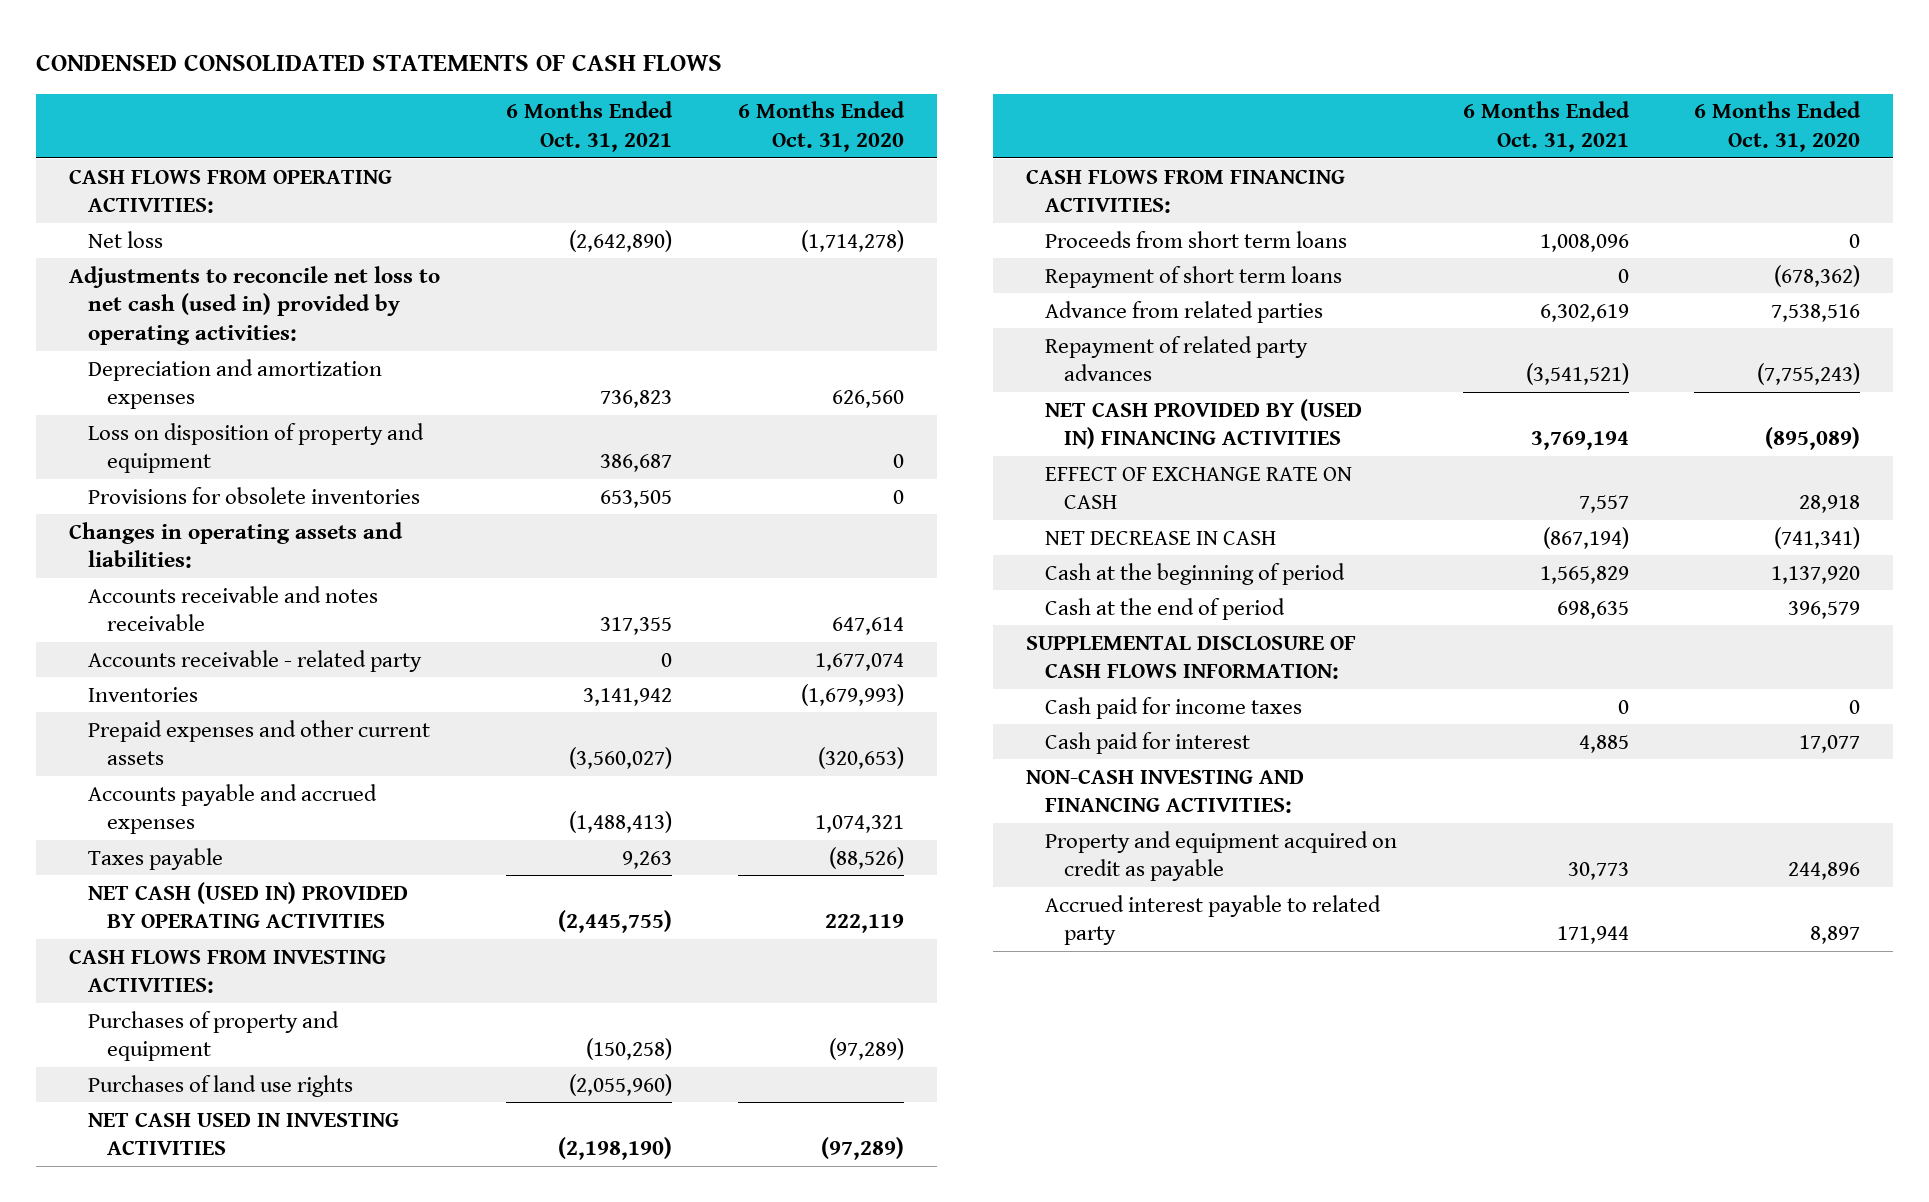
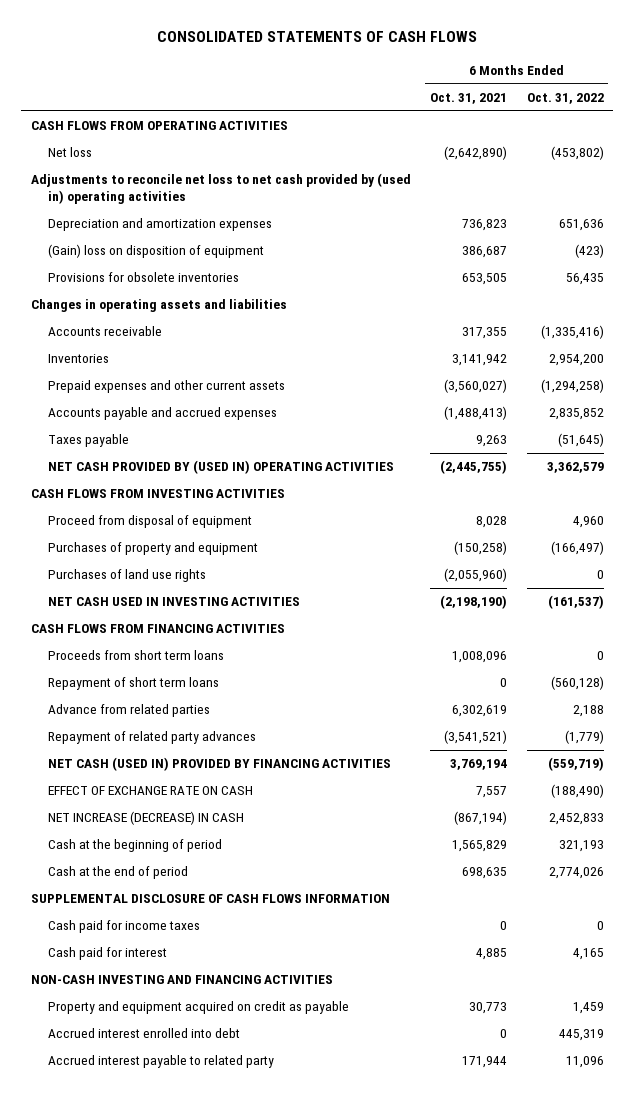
[36,54,723,72] CONDENSED CONSOLIDATED STATEMENTS OF CASH FLOWS -> [157,31,478,43] CONSOLIDATED STATEMENTS OF CASH FLOWS
[737,101,905,153] 6 Months Ended Oct. 31, 2020 -> none
none -> [526,92,604,104] Oct. 31, 2022
[69,168,393,214] CASH FLOWS FROM OPERATING ACTIVITIES: -> [30,121,288,131] CASH FLOWS FROM OPERATING ACTIVITIES
[69,265,441,346] Adjustments to reconcile net loss to net cash (used in) provided by operating activities: -> [30,173,411,205] Adjustments to reconcile net loss to net cash provided by (used in) operating activities
[88,422,425,474] Loss on disposition of property and equipment -> [47,244,264,259] (Gain) loss on disposition of equipment
[88,649,423,672] Accounts receivable - related party -> none
[69,521,404,569] Changes in operating assets and liabilities: -> [30,299,287,313] Changes in operating assets and liabilities
[88,585,379,632] Accounts receivable and notes receivable -> [47,326,162,337] Accounts receivable
[88,881,409,929] NET CASH (USED IN) PROVIDED BY OPERATING ACTIVITIES -> [47,460,394,475] NET CASH PROVIDED BY (USED IN) OPERATING ACTIVITIES
[69,948,387,994] CASH FLOWS FROM INVESTING ACTIVITIES: -> [30,489,285,499] CASH FLOWS FROM INVESTING ACTIVITIES
none -> [47,515,252,529] Proceed from disposal of equipment
[1025,168,1345,214] CASH FLOWS FROM FINANCING ACTIVITIES: -> [30,624,285,634] CASH FLOWS FROM FINANCING ACTIVITIES
[1044,398,1362,450] NET CASH PROVIDED BY (USED IN) FINANCING ACTIVITIES -> [47,757,391,772] NET CASH (USED IN) PROVIDED BY FINANCING ACTIVITIES
[1044,530,1276,545] NET DECREASE IN CASH -> [47,811,244,826] NET INCREASE (DECREASE) IN CASH
[1025,634,1356,680] SUPPLEMENTAL DISCLOSURE OF CASH FLOWS INFORMATION: -> [30,894,390,904] SUPPLEMENTAL DISCLOSURE OF CASH FLOWS INFORMATION
[1025,768,1304,814] NON-CASH INVESTING AND FINANCING ACTIVITIES: -> [30,975,333,985] NON-CASH INVESTING AND FINANCING ACTIVITIES
none -> [47,1028,240,1039] Accrued interest enrolled into debt

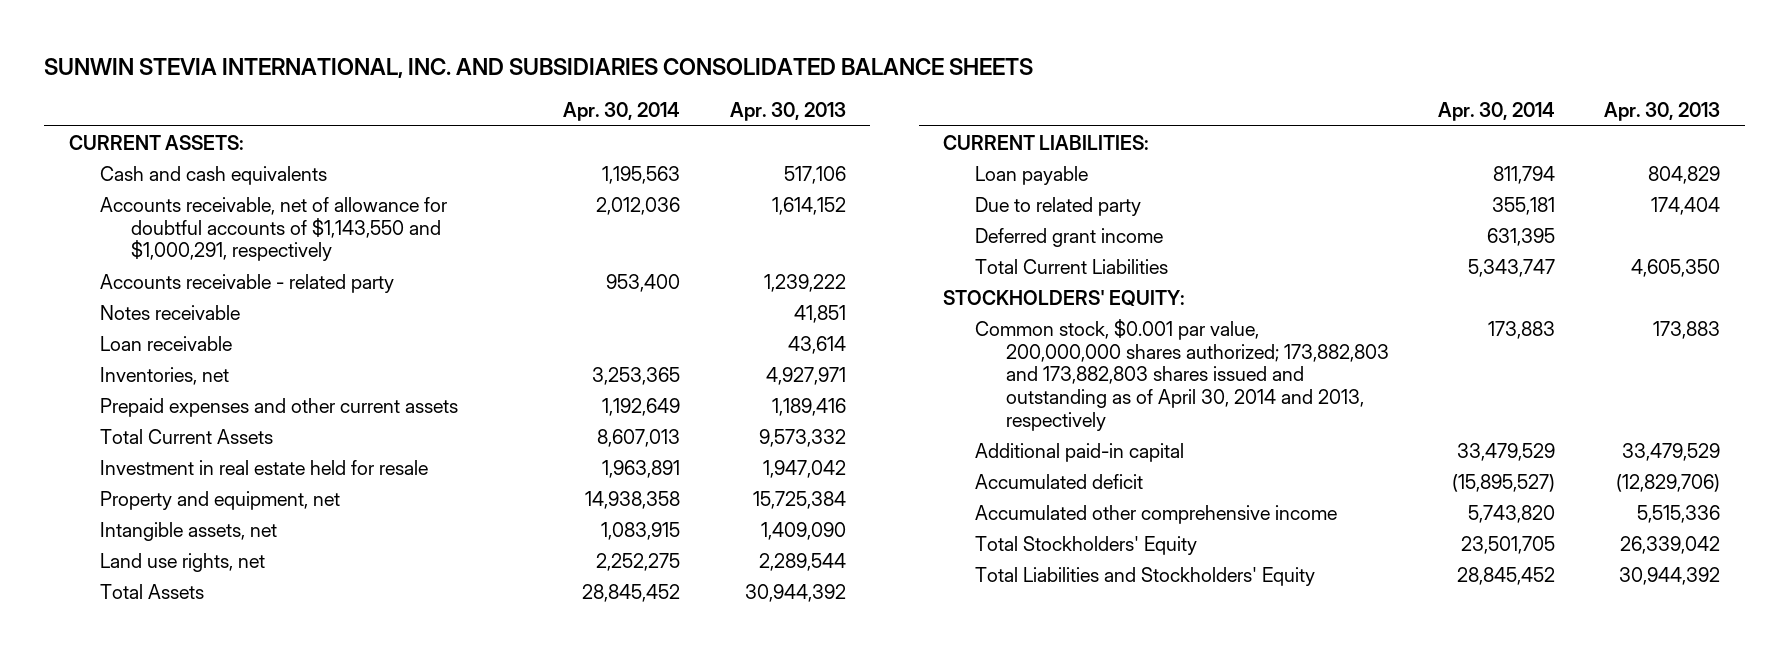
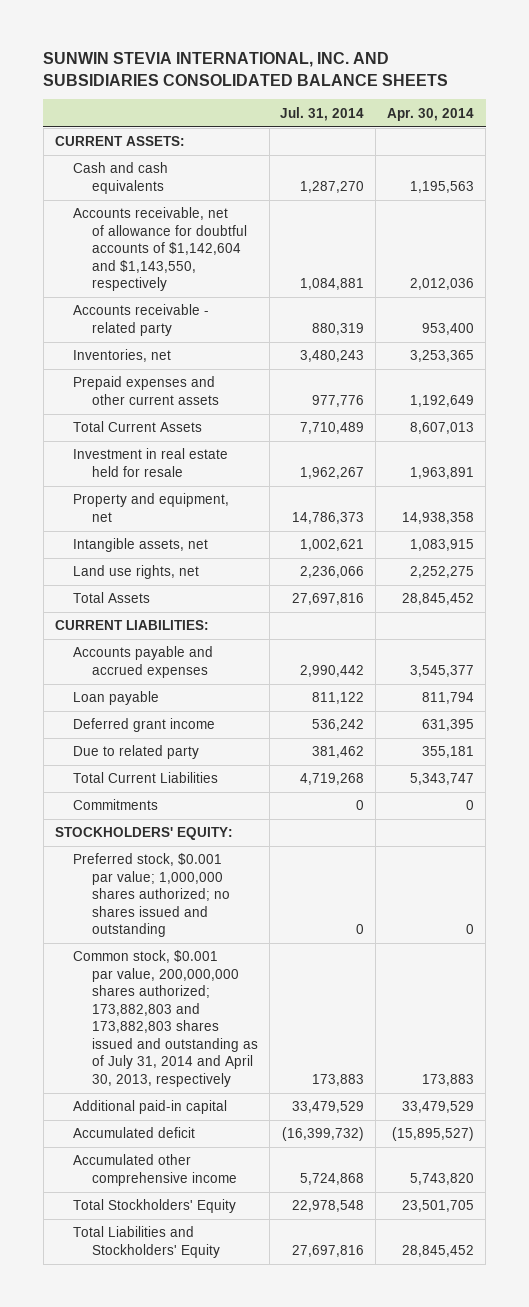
[729,102,846,122] Apr. 30, 2013 -> none
none -> [280,106,365,121] Jul. 31, 2014
[100,196,448,262] Accounts receivable, net of allowance for doubtful accounts of $1,143,550 and $1,000,291, respectively -> [73,207,247,292] Accounts receivable, net of allowance for doubtful accounts of $1,142,604 and $1,143,550, respectively
[100,304,241,320] Notes receivable -> none
[100,335,233,351] Loan receivable -> none
none -> [73,646,214,678] Accounts payable and accrued expenses
[974,196,1141,216] Due to related party -> [73,745,200,760] Due to related party
none -> [73,799,159,811] Commitments
none -> [73,853,230,938] Preferred stock, $0.001 par value; 1,000,000 shares authorized; no shares issued and outstanding
[974,318,1389,431] Common stock, $0.001 par value, 200,000,000 shares authorized; 173,882,803 and 173,882,803 shares issued and outstanding as of April 30, 2014 and 2013, respectively -> [73,950,258,1087] Common stock, $0.001 par value, 200,000,000 shares authorized; 173,882,803 and 173,882,803 shares issued and outstanding as of July 31, 2014 and April 30, 2013, respectively

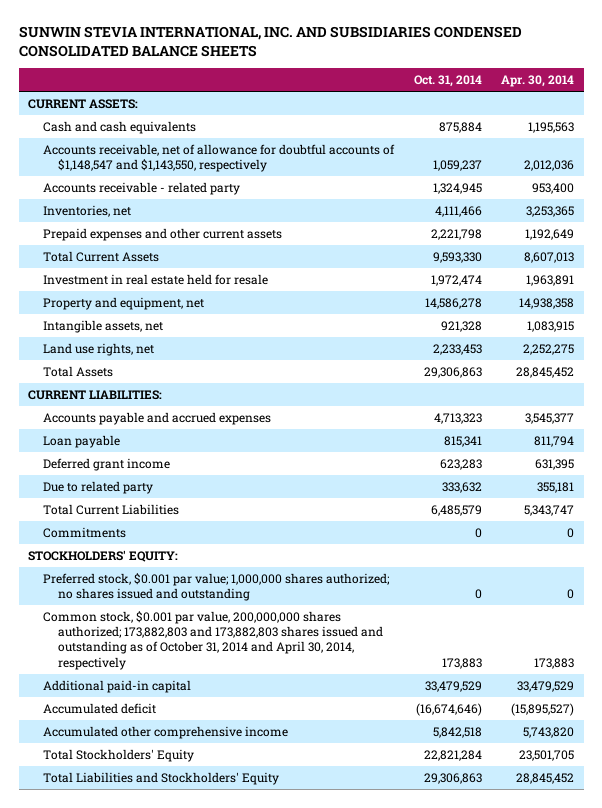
[43,52,449,86] SUNWIN STEVIA INTERNATIONAL, INC. AND SUBSIDIARIES CONSOLIDATED BALANCE SHEETS -> [18,26,522,58] SUNWIN STEVIA INTERNATIONAL, INC. AND SUBSIDIARIES CONDENSED CONSOLIDATED BALANCE SHEETS
[280,106,365,121] Jul. 31, 2014 -> none
none -> [413,75,482,88] Oct. 31, 2014
[73,207,247,292] Accounts receivable, net of allowance for doubtful accounts of $1,142,604 and $1,143,550, respectively -> [43,143,396,173] Accounts receivable, net of allowance for doubtful accounts of $1,148,547 and $1,143,550, respectively
[73,950,258,1087] Common stock, $0.001 par value, 200,000,000 shares authorized; 173,882,803 and 173,882,803 shares issued and outstanding as of July 31, 2014 and April 30, 2013, respectively -> [43,610,384,670] Common stock, $0.001 par value, 200,000,000 shares authorized; 173,882,803 and 173,882,803 shares issued and outstanding as of October 31, 2014 and April 30, 2014, respectively

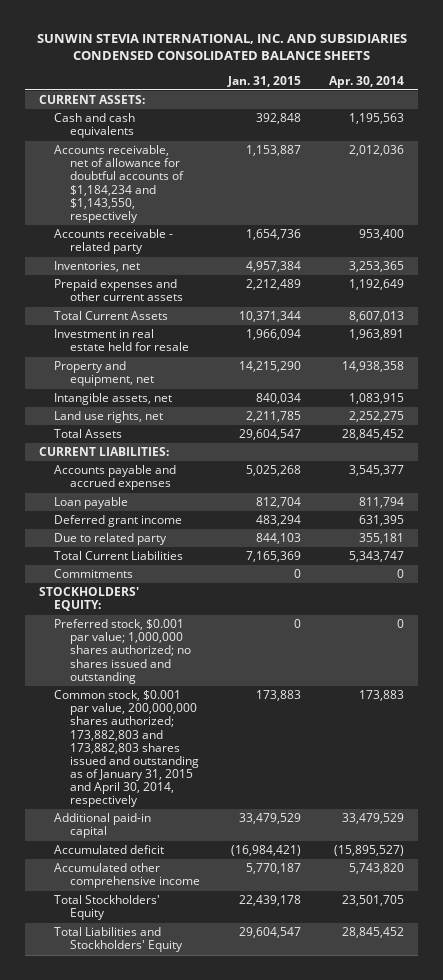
[413,75,482,88] Oct. 31, 2014 -> none
none -> [226,75,301,87] Jan. 31, 2015
[43,143,396,173] Accounts receivable, net of allowance for doubtful accounts of $1,148,547 and $1,143,550, respectively -> [54,145,184,223] Accounts receivable, net of allowance for doubtful accounts of $1,184,234 and $1,143,550, respectively
[43,610,384,670] Common stock, $0.001 par value, 200,000,000 shares authorized; 173,882,803 and 173,882,803 shares issued and outstanding as of October 31, 2014 and April 30, 2014, respectively -> [54,690,199,808] Common stock, $0.001 par value, 200,000,000 shares authorized; 173,882,803 and 173,882,803 shares issued and outstanding as of January 31, 2015 and April 30, 2014, respectively

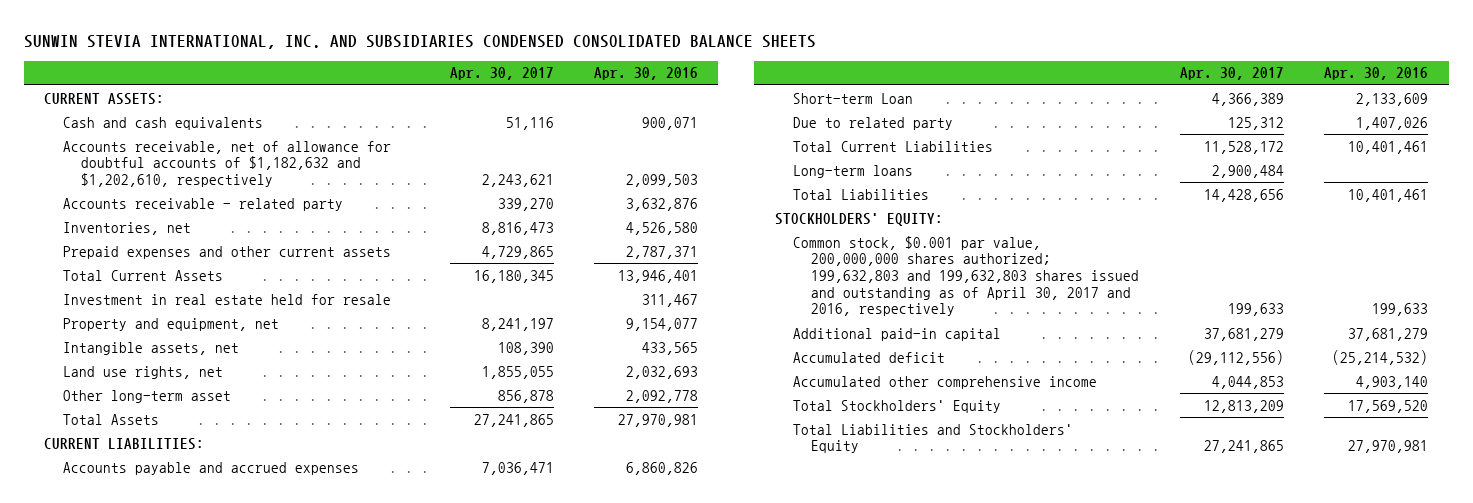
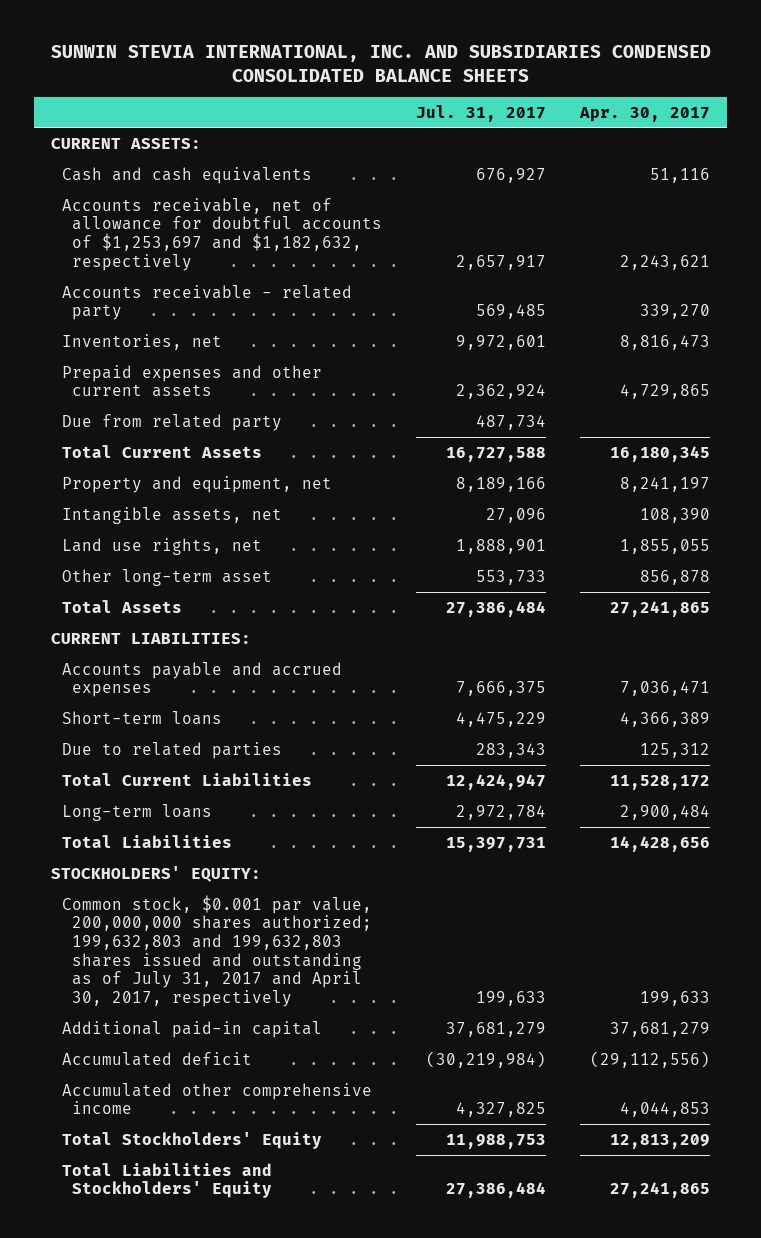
[594,67,699,81] Apr. 30, 2016 -> none
none -> [416,104,547,122] Jul. 31, 2017
[62,140,391,187] Accounts receivable, net of allowance for doubtful accounts of $1,182,632 and $1,202,610, respectively -> [61,197,383,271] Accounts receivable, net of allowance for doubtful accounts of $1,253,697 and $1,182,632, respectively
none -> [61,413,282,431] Due from related party
[62,293,391,305] Investment in real estate held for resale -> none
[793,92,914,104] Short-term Loan -> [61,710,222,725] Short-term loans
[793,116,954,130] Due to related party -> [61,741,282,759] Due to related parties
[793,235,1140,317] Common stock, $0.001 par value, 200,000,000 shares authorized; 199,632,803 and 199,632,803 shares issued and outstanding as of April 30, 2017 and 2016, respectively -> [61,894,373,1008] Common stock, $0.001 par value, 200,000,000 shares authorized; 199,632,803 and 199,632,803 shares issued and outstanding as of July 31, 2017 and April 30, 2017, respectively

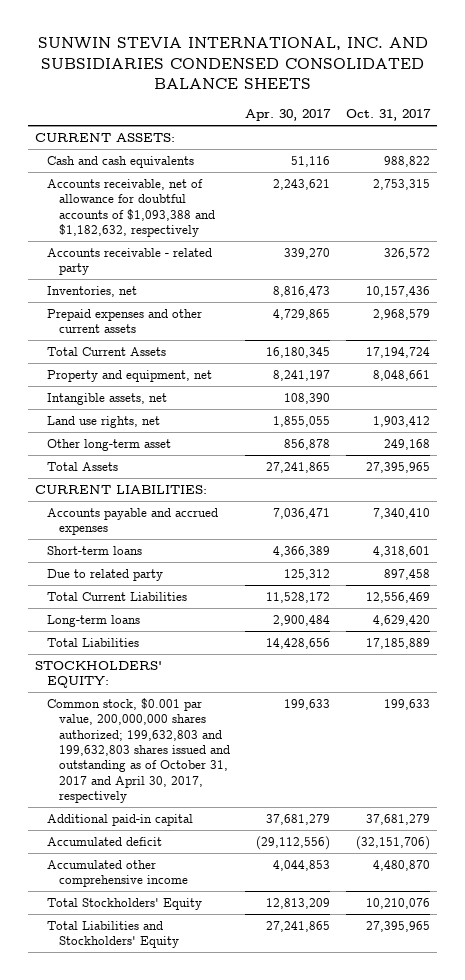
[416,104,547,122] Jul. 31, 2017 -> none
none -> [345,109,431,122] Oct. 31, 2017
[61,197,383,271] Accounts receivable, net of allowance for doubtful accounts of $1,253,697 and $1,182,632, respectively -> [47,178,216,237] Accounts receivable, net of allowance for doubtful accounts of $1,093,388 and $1,182,632, respectively
[61,413,282,431] Due from related party -> none
[61,741,282,759] Due to related parties -> [47,568,164,581] Due to related party
[61,894,373,1008] Common stock, $0.001 par value, 200,000,000 shares authorized; 199,632,803 and 199,632,803 shares issued and outstanding as of July 31, 2017 and April 30, 2017, respectively -> [47,697,231,804] Common stock, $0.001 par value, 200,000,000 shares authorized; 199,632,803 and 199,632,803 shares issued and outstanding as of October 31, 2017 and April 30, 2017, respectively

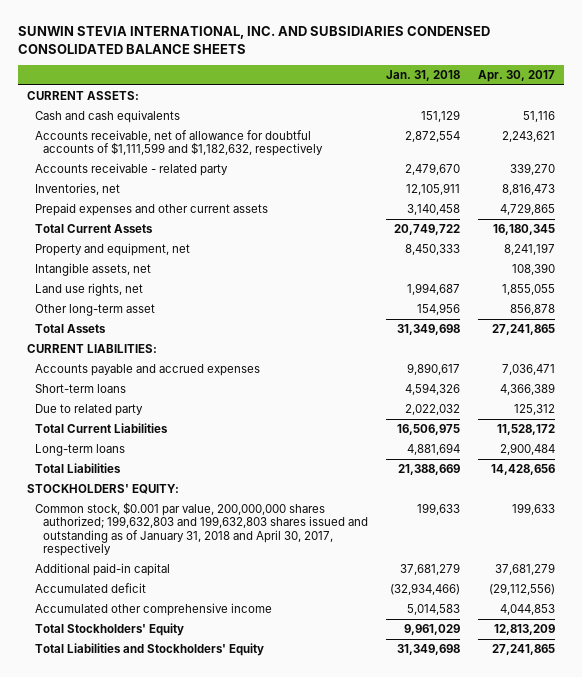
[345,109,431,122] Oct. 31, 2017 -> none
none -> [386,69,461,81] Jan. 31, 2018
[47,178,216,237] Accounts receivable, net of allowance for doubtful accounts of $1,093,388 and $1,182,632, respectively -> [35,130,324,157] Accounts receivable, net of allowance for doubtful accounts of $1,111,599 and $1,182,632, respectively
[47,697,231,804] Common stock, $0.001 par value, 200,000,000 shares authorized; 199,632,803 and 199,632,803 shares issued and outstanding as of October 31, 2017 and April 30, 2017, respectively -> [35,502,369,557] Common stock, $0.001 par value, 200,000,000 shares authorized; 199,632,803 and 199,632,803 shares issued and outstanding as of January 31, 2018 and April 30, 2017, respectively

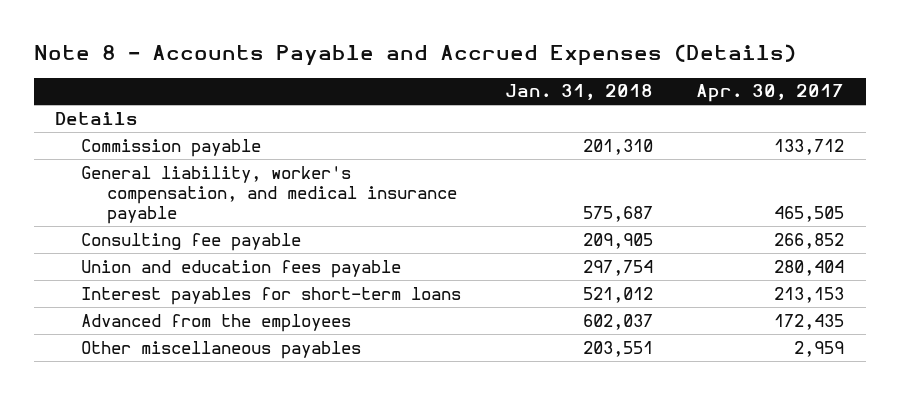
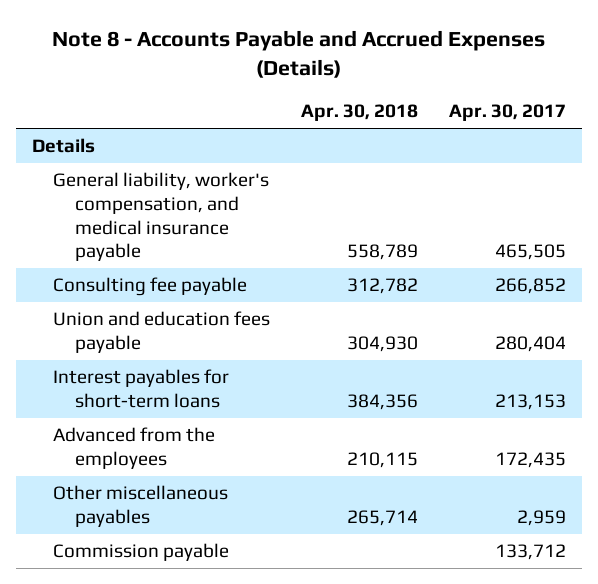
[504,84,653,101] Jan. 31, 2018 -> none
none -> [301,104,419,122] Apr. 30, 2018
[81,138,262,157] Commission payable -> [53,543,230,562] Commission payable

